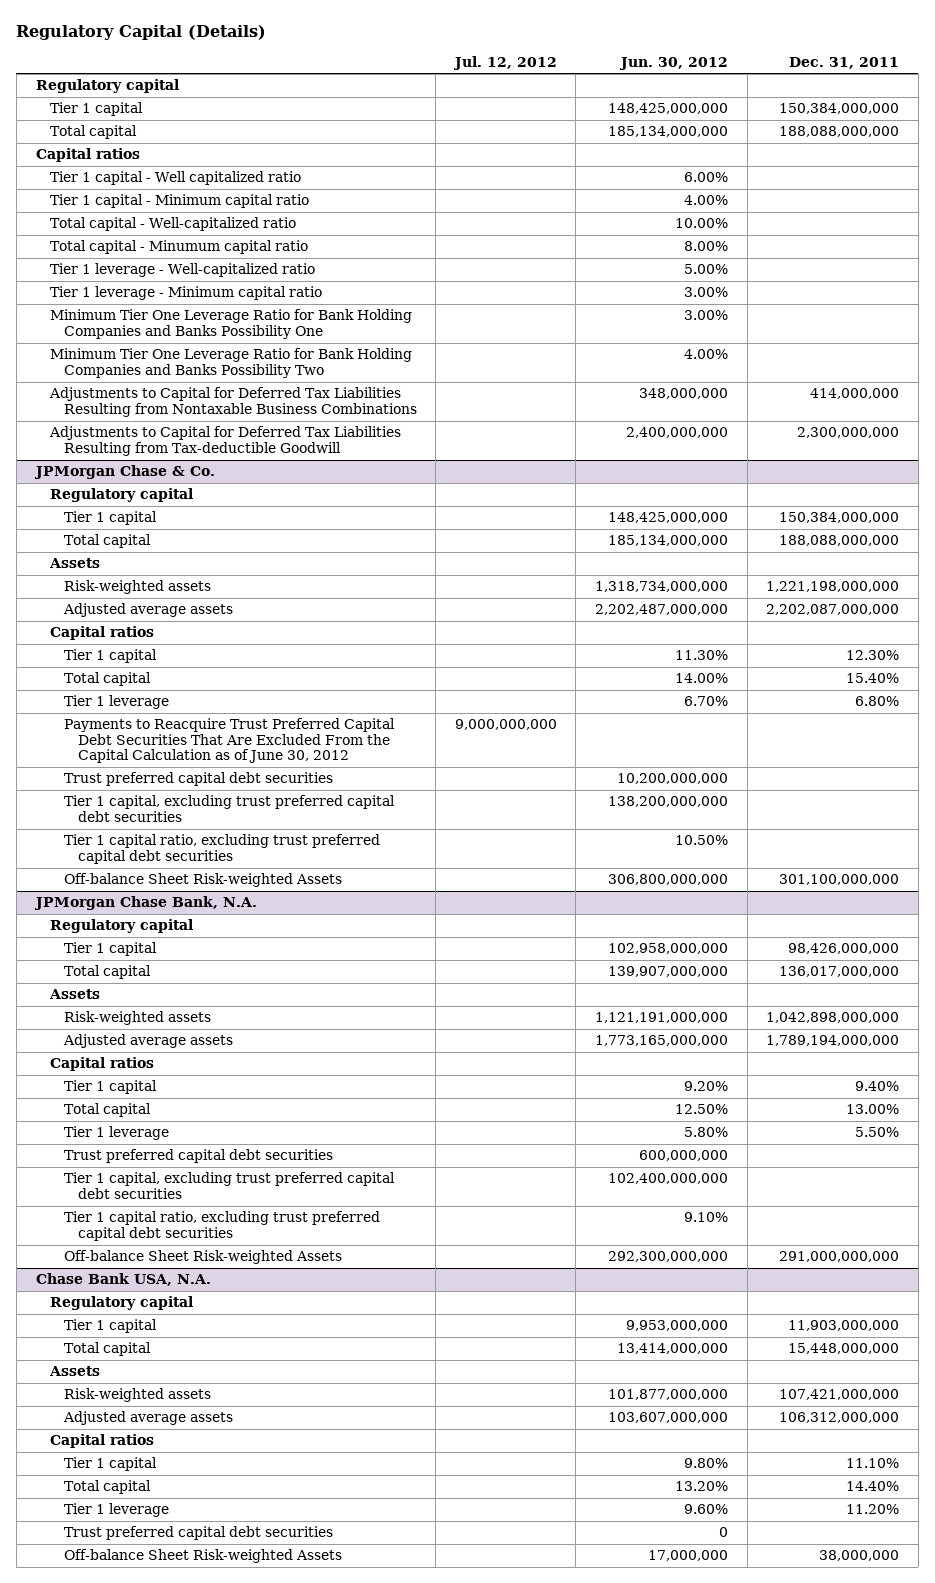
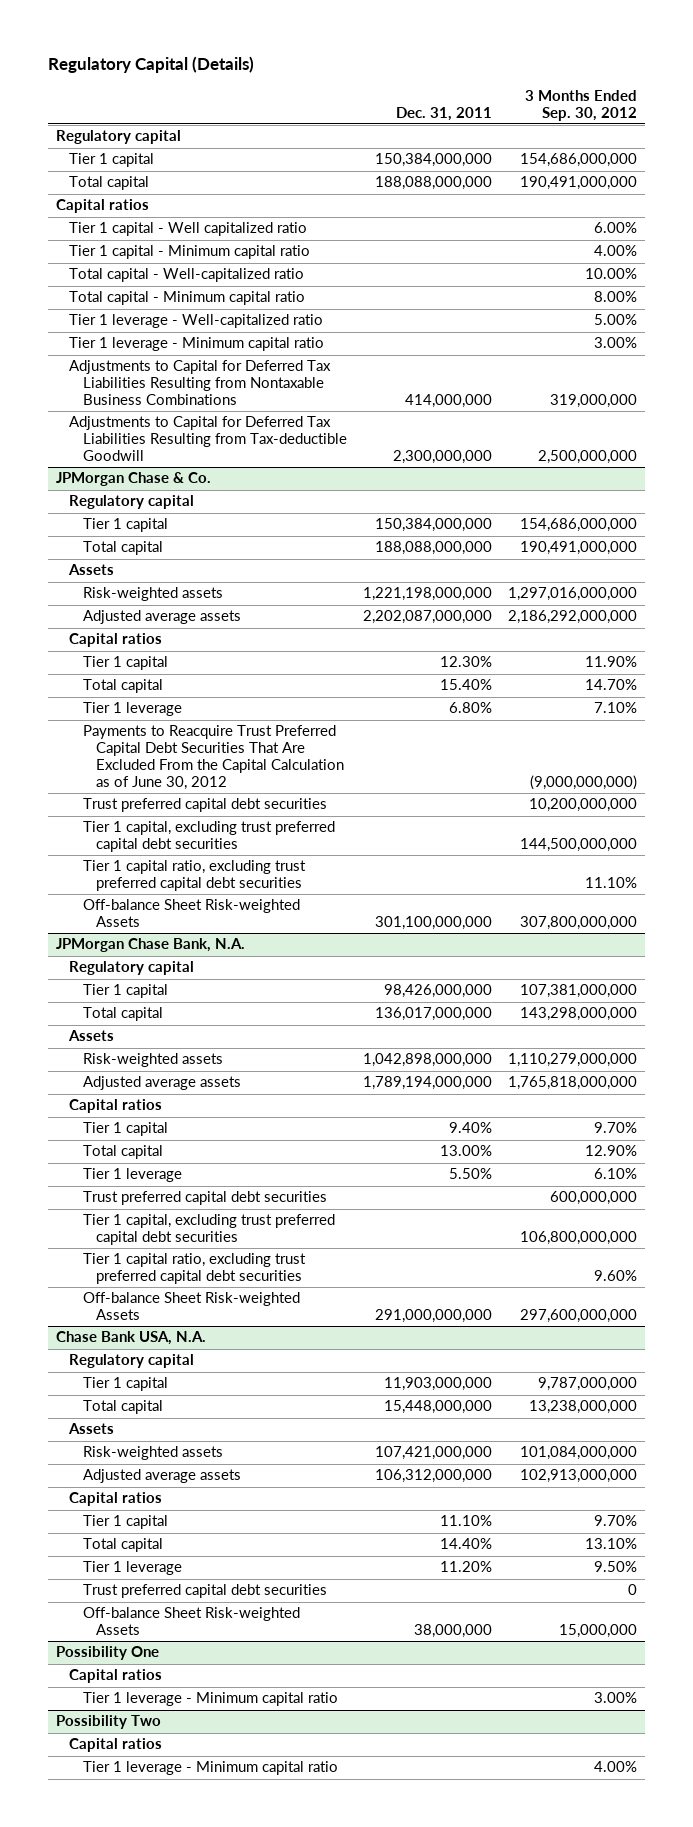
[452,55,557,70] Jul. 12, 2012 -> none
[618,56,728,70] Jun. 30, 2012 -> none
none -> [525,89,638,121] 3 Months Ended Sep. 30, 2012
[49,240,308,255] Total capital - Minumum capital ratio -> [69,291,306,306] Total capital - Minimum capital ratio
[49,309,412,339] Minimum Tier One Leverage Ratio for Bank Holding Companies and Banks Possibility One -> none
[49,348,412,378] Minimum Tier One Leverage Ratio for Bank Holding Companies and Banks Possibility Two -> none
none -> [55,1646,159,1661] Possibility One
none -> [69,1669,163,1684] Capital ratios
none -> [82,1692,338,1707] Tier 1 leverage - Minimum capital ratio
none -> [55,1715,161,1730] Possibility Two
none -> [69,1738,163,1753] Capital ratios
none -> [82,1761,338,1776] Tier 1 leverage - Minimum capital ratio

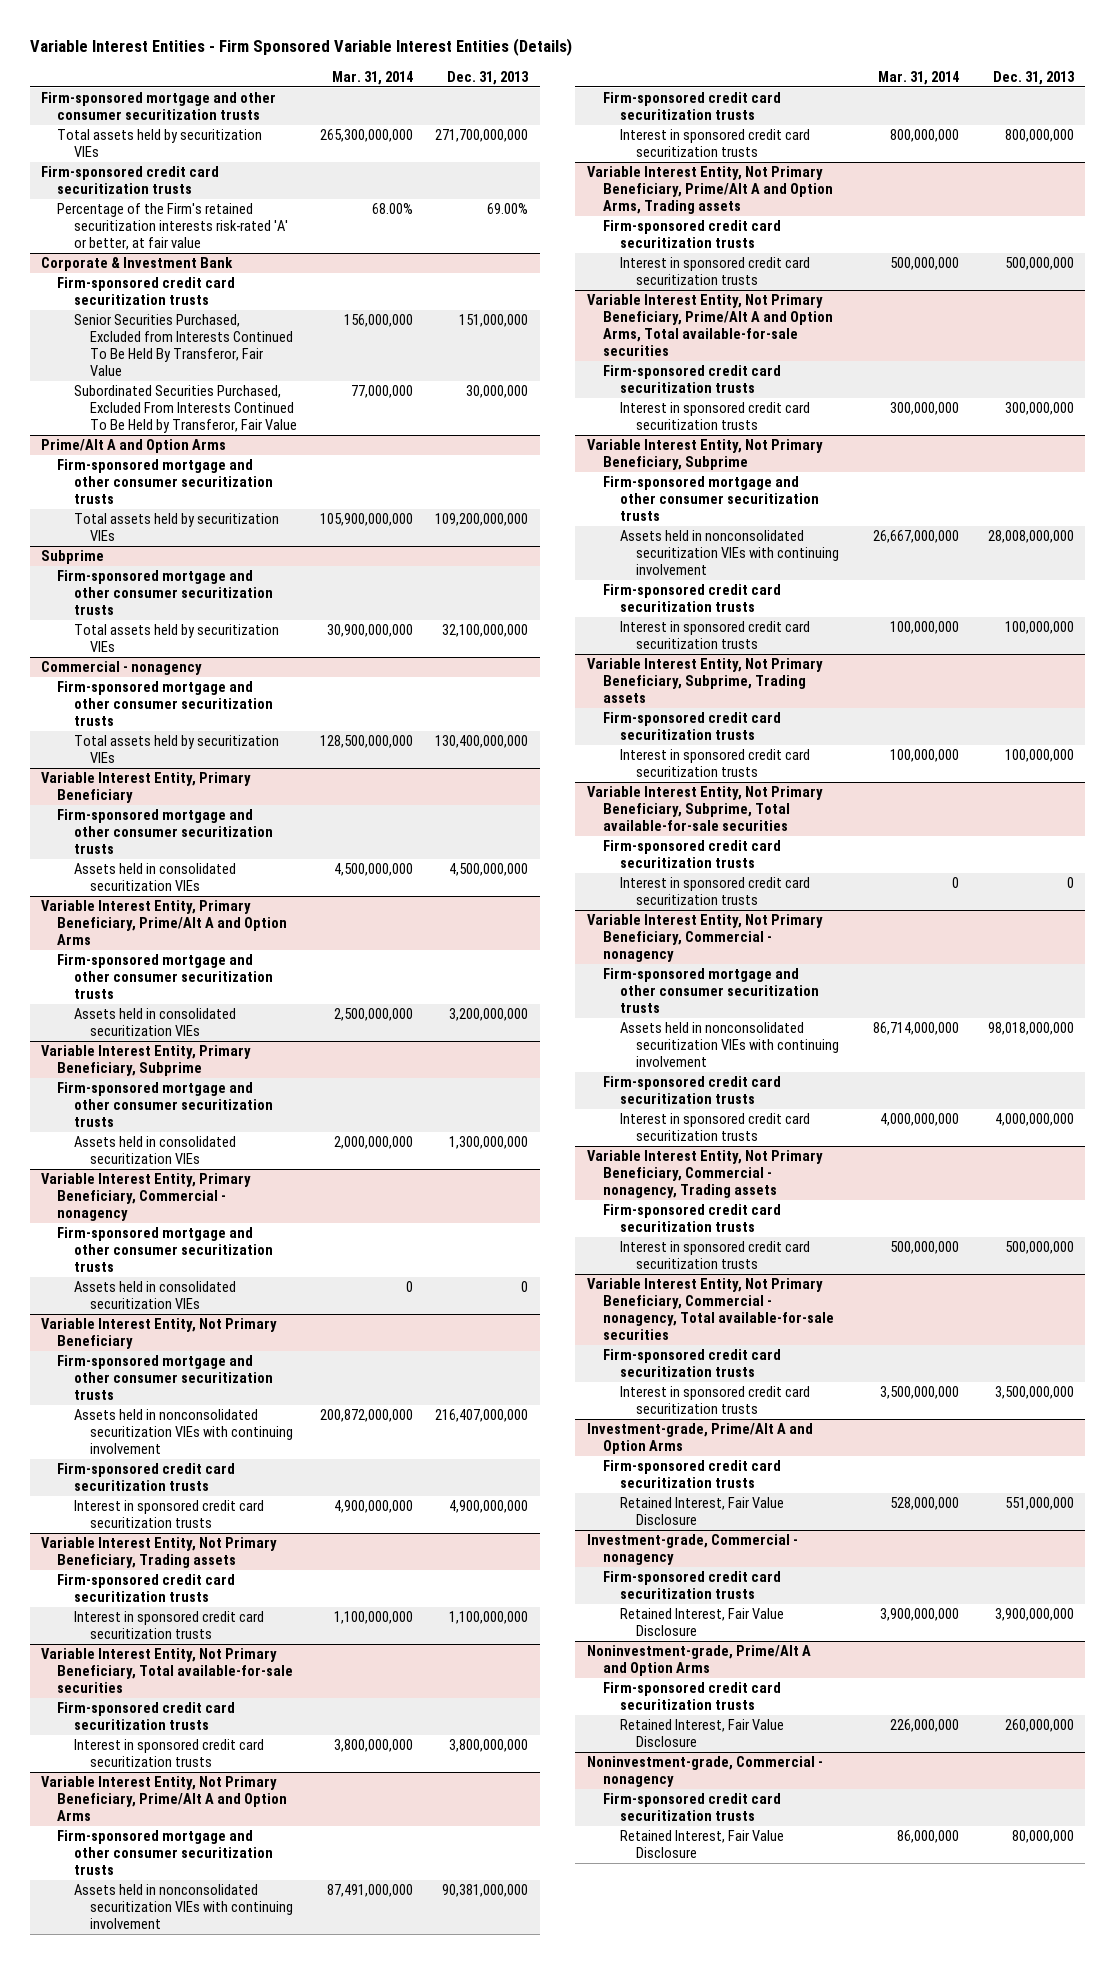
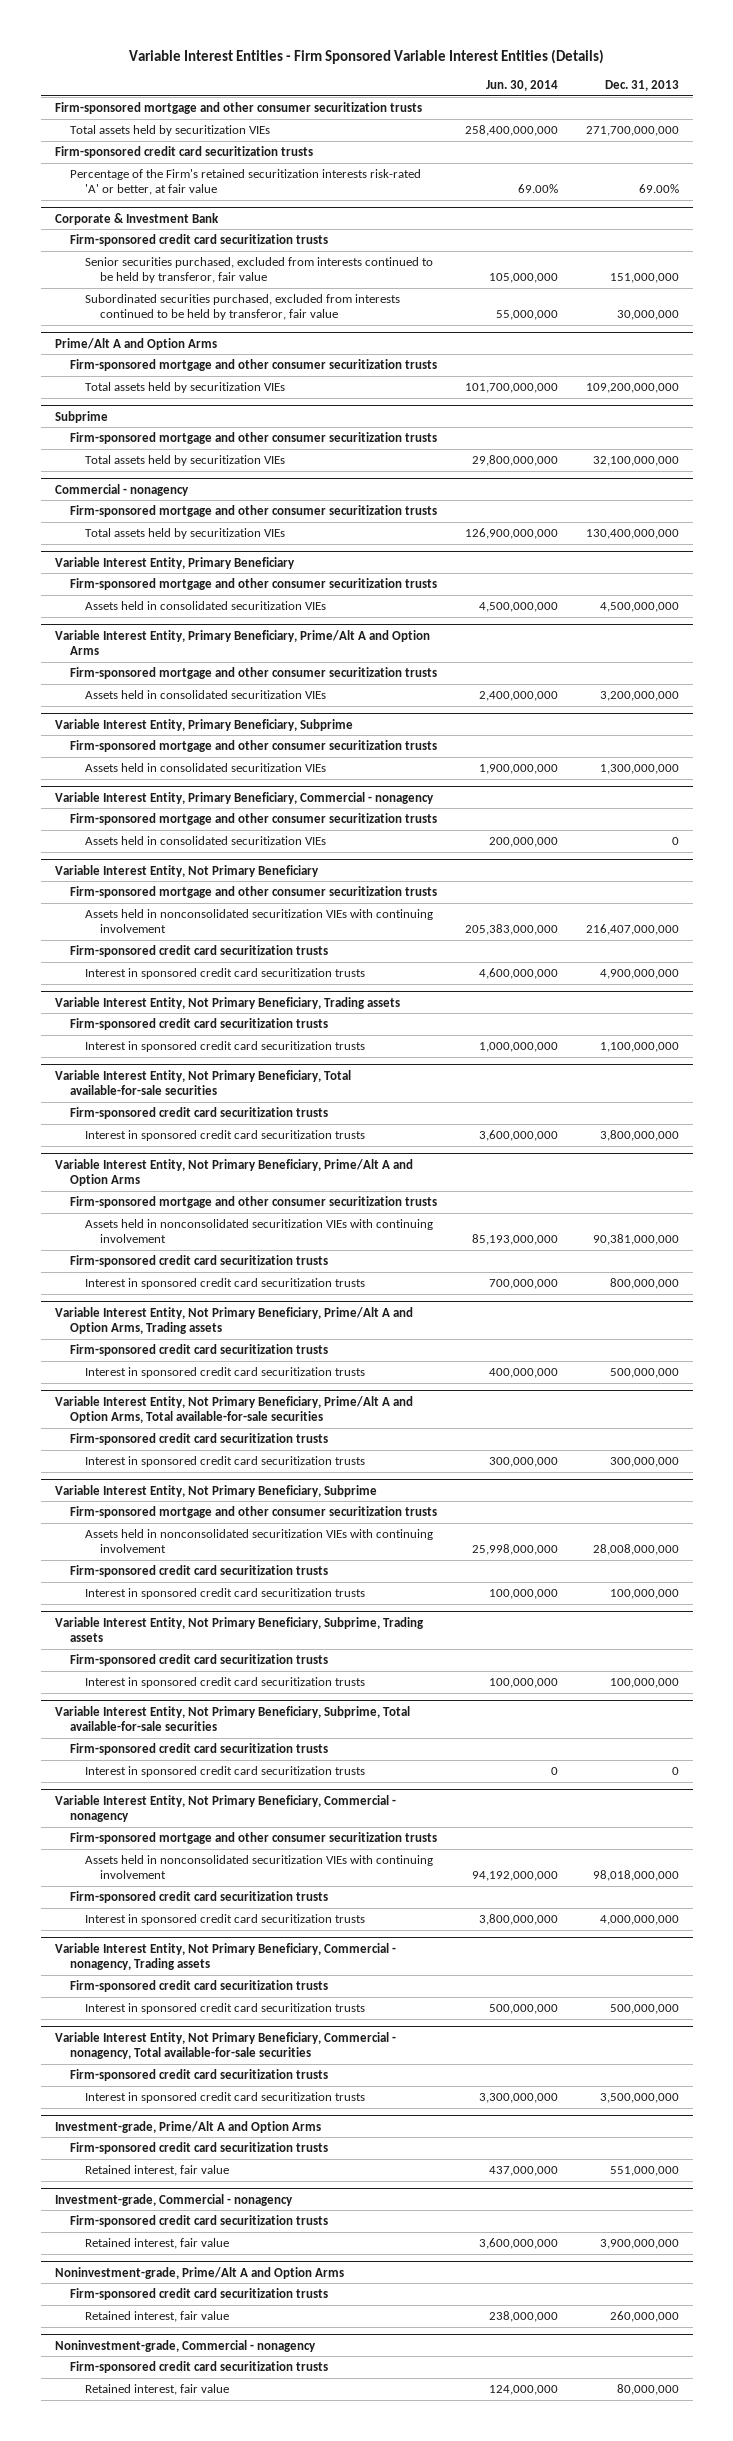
[331,70,413,85] Mar. 31, 2014 -> none
none -> [485,80,558,92] Jun. 30, 2014
[73,314,294,376] Senior Securities Purchased, Excluded from Interests Continued To Be Held By Transferor, Fair Value -> [84,257,433,284] Senior securities purchased, excluded from interests continued to be held by transferor, fair value
[73,385,298,434] Subordinated Securities Purchased, Excluded From Interests Continued To Be Held by Transferor, Fair Value -> [84,294,400,321] Subordinated securities purchased, excluded from interests continued to be held by transferor, fair value
[619,1497,784,1526] Retained Interest, Fair Value Disclosure -> [84,2165,229,2177] Retained interest, fair value
[619,1608,784,1637] Retained Interest, Fair Value Disclosure -> [84,2238,229,2250] Retained interest, fair value
[619,1719,784,1748] Retained Interest, Fair Value Disclosure -> [84,2311,229,2323] Retained interest, fair value
[619,1830,784,1859] Retained Interest, Fair Value Disclosure -> [84,2384,229,2396] Retained interest, fair value

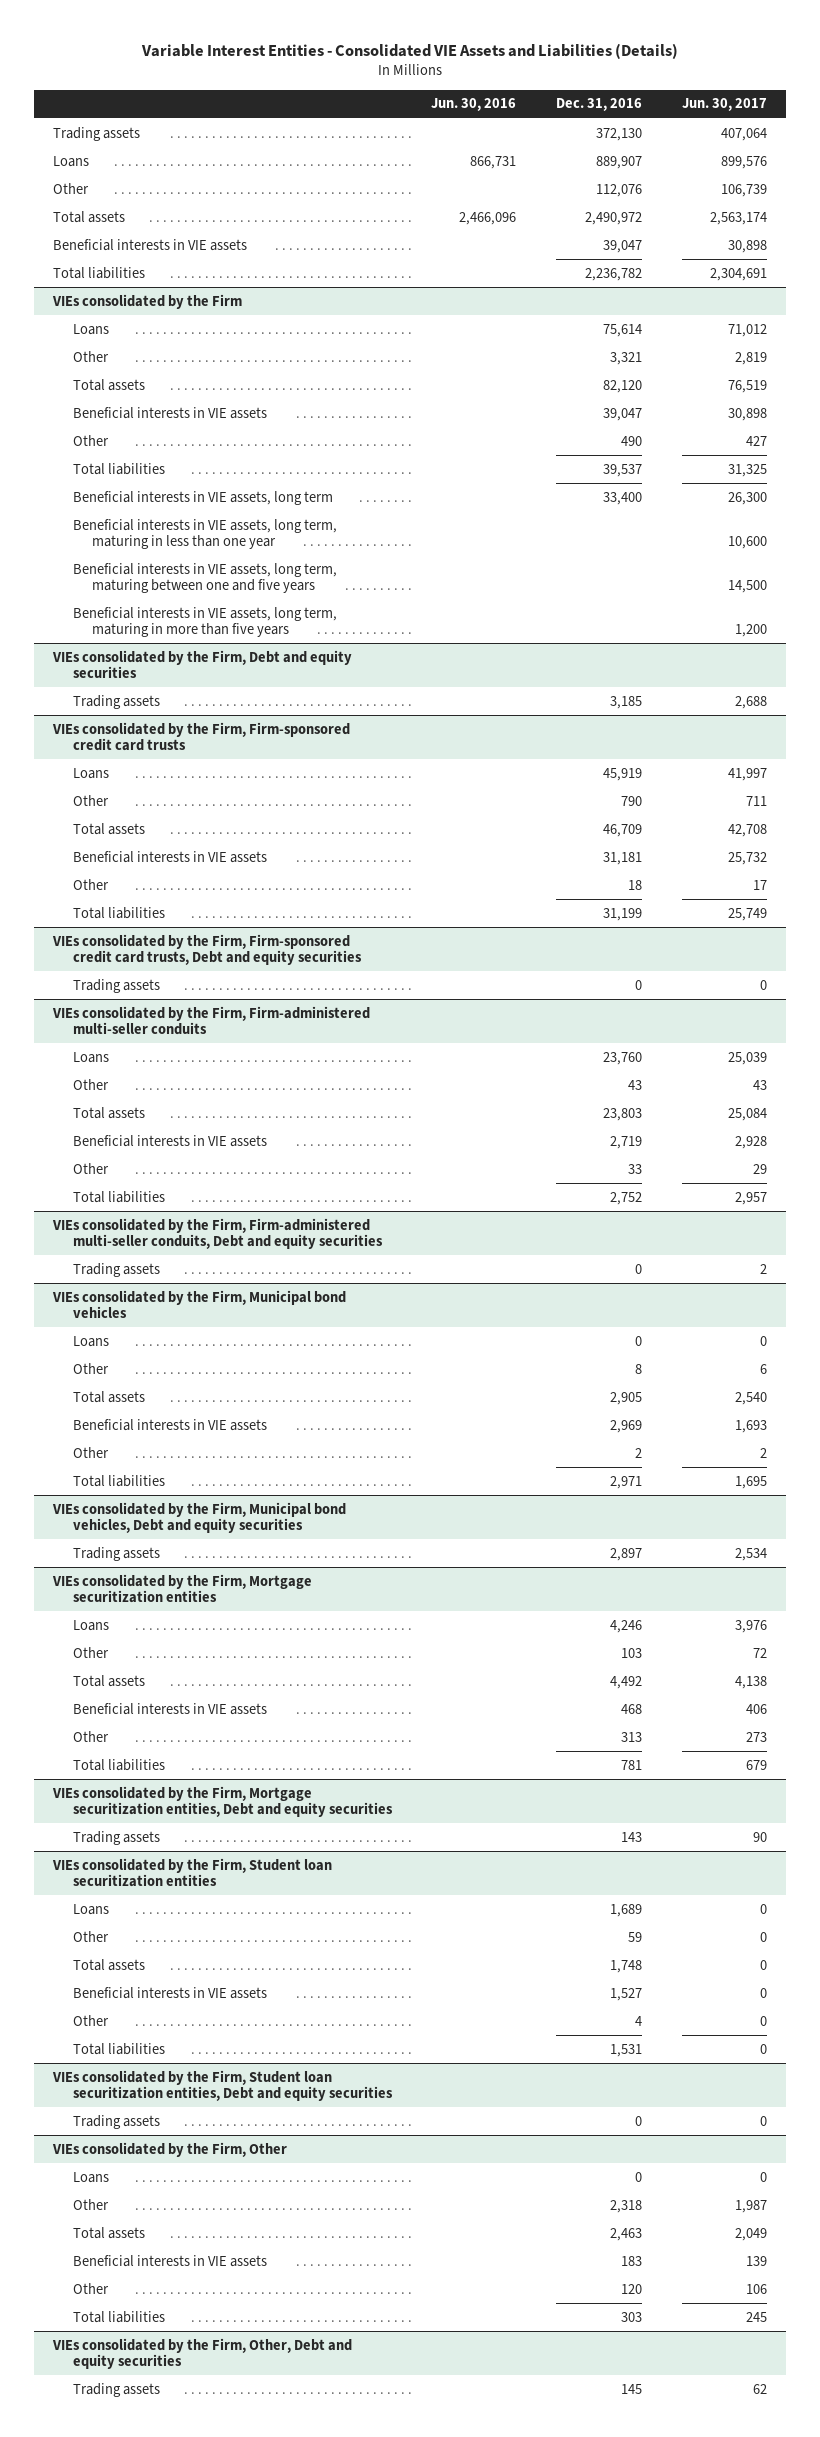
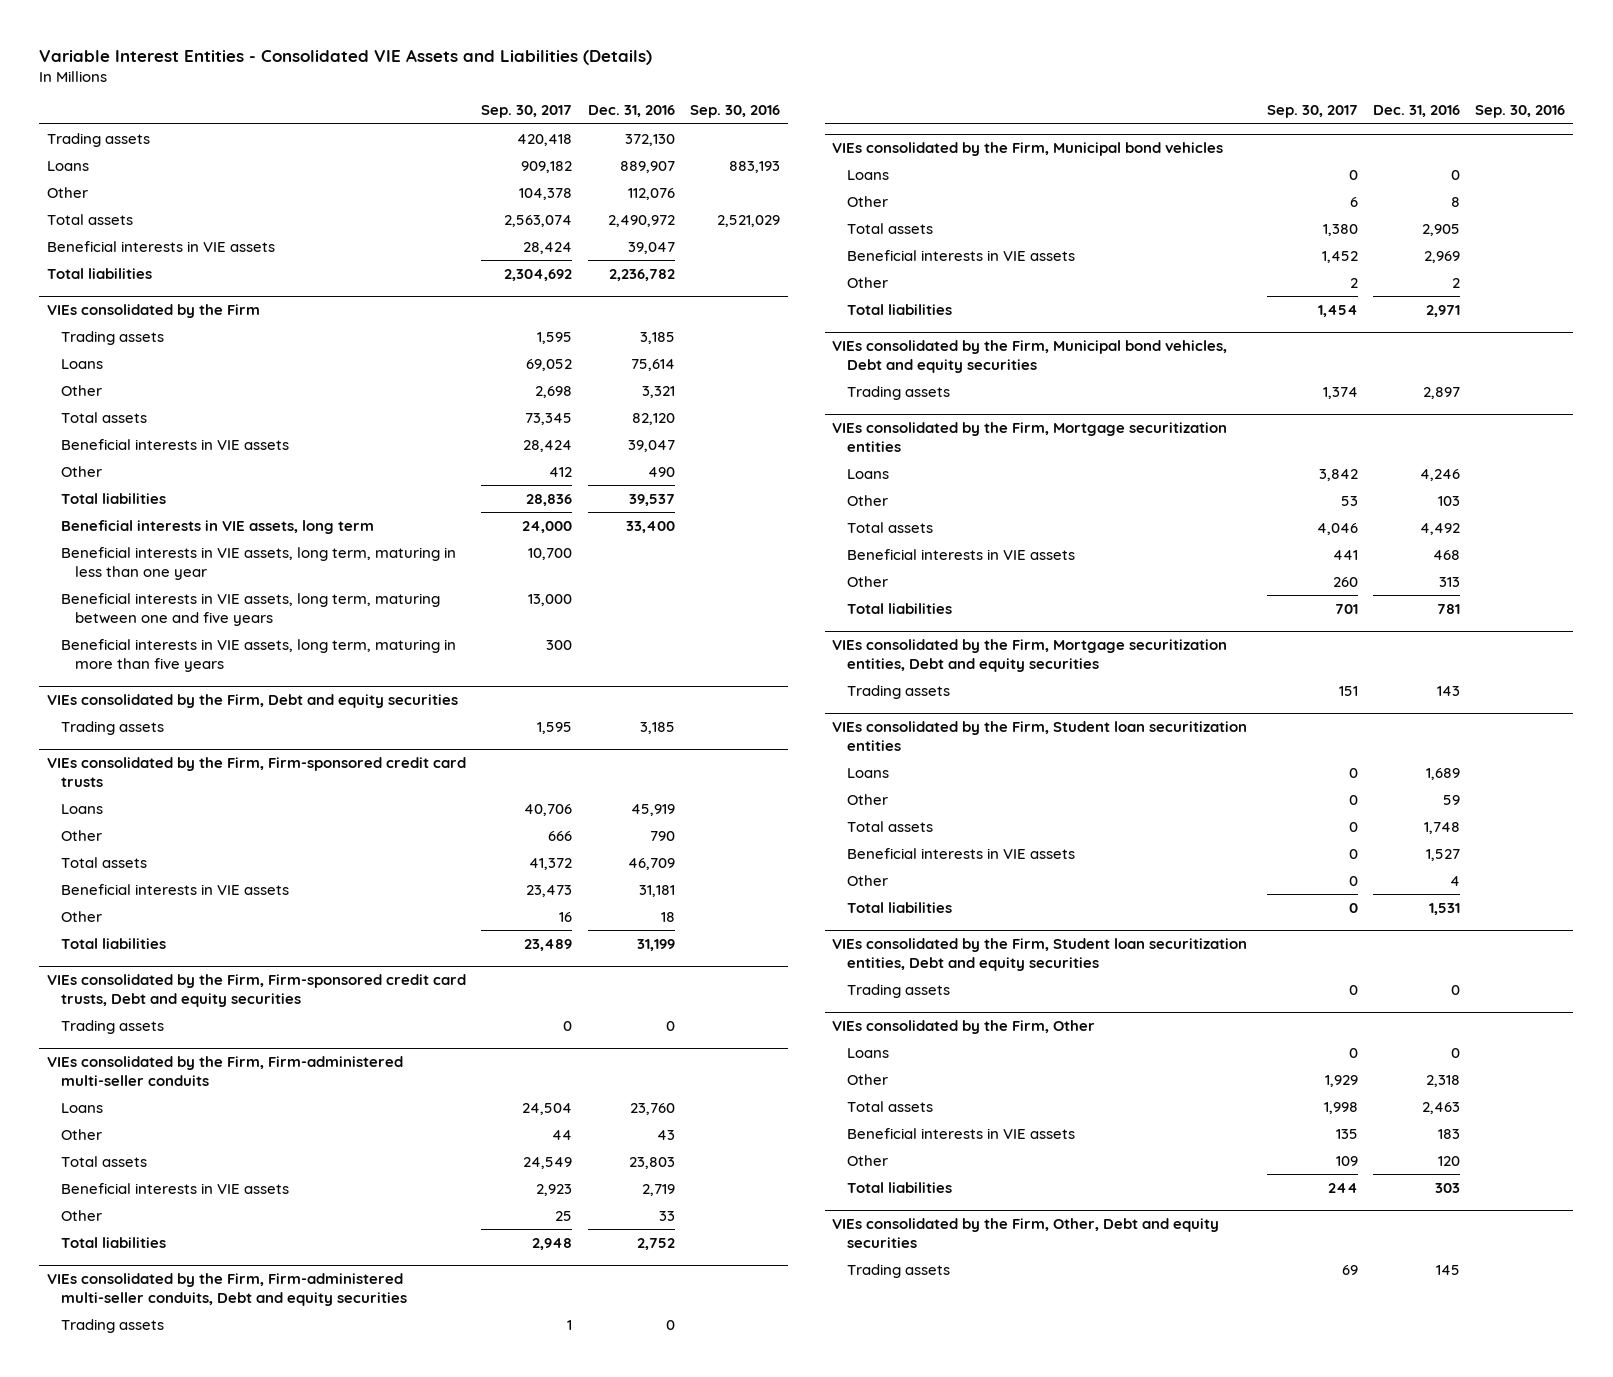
[431,98,517,112] Jun. 30, 2016 -> none
[681,98,767,112] Jun. 30, 2017 -> none
none -> [481,105,573,119] Sep. 30, 2017
none -> [690,105,781,119] Sep. 30, 2016
none -> [61,330,165,345] Trading assets

